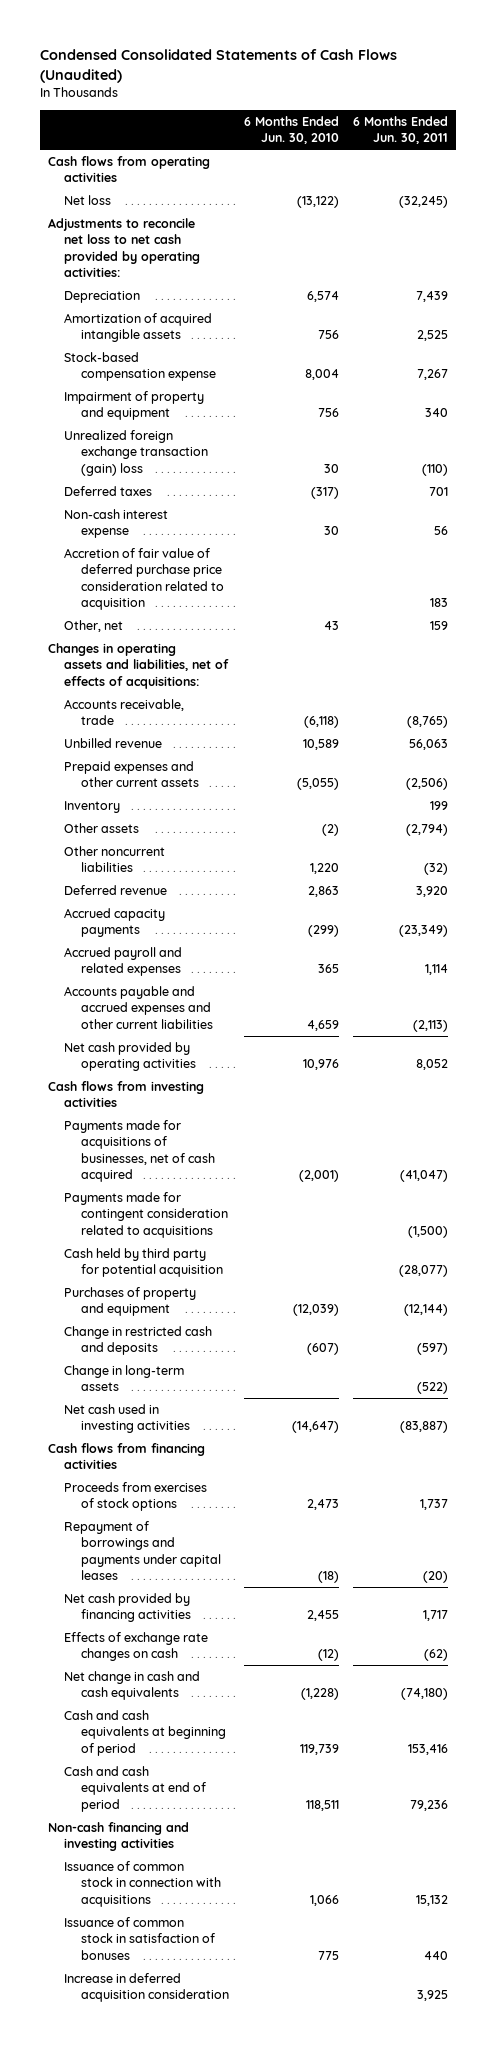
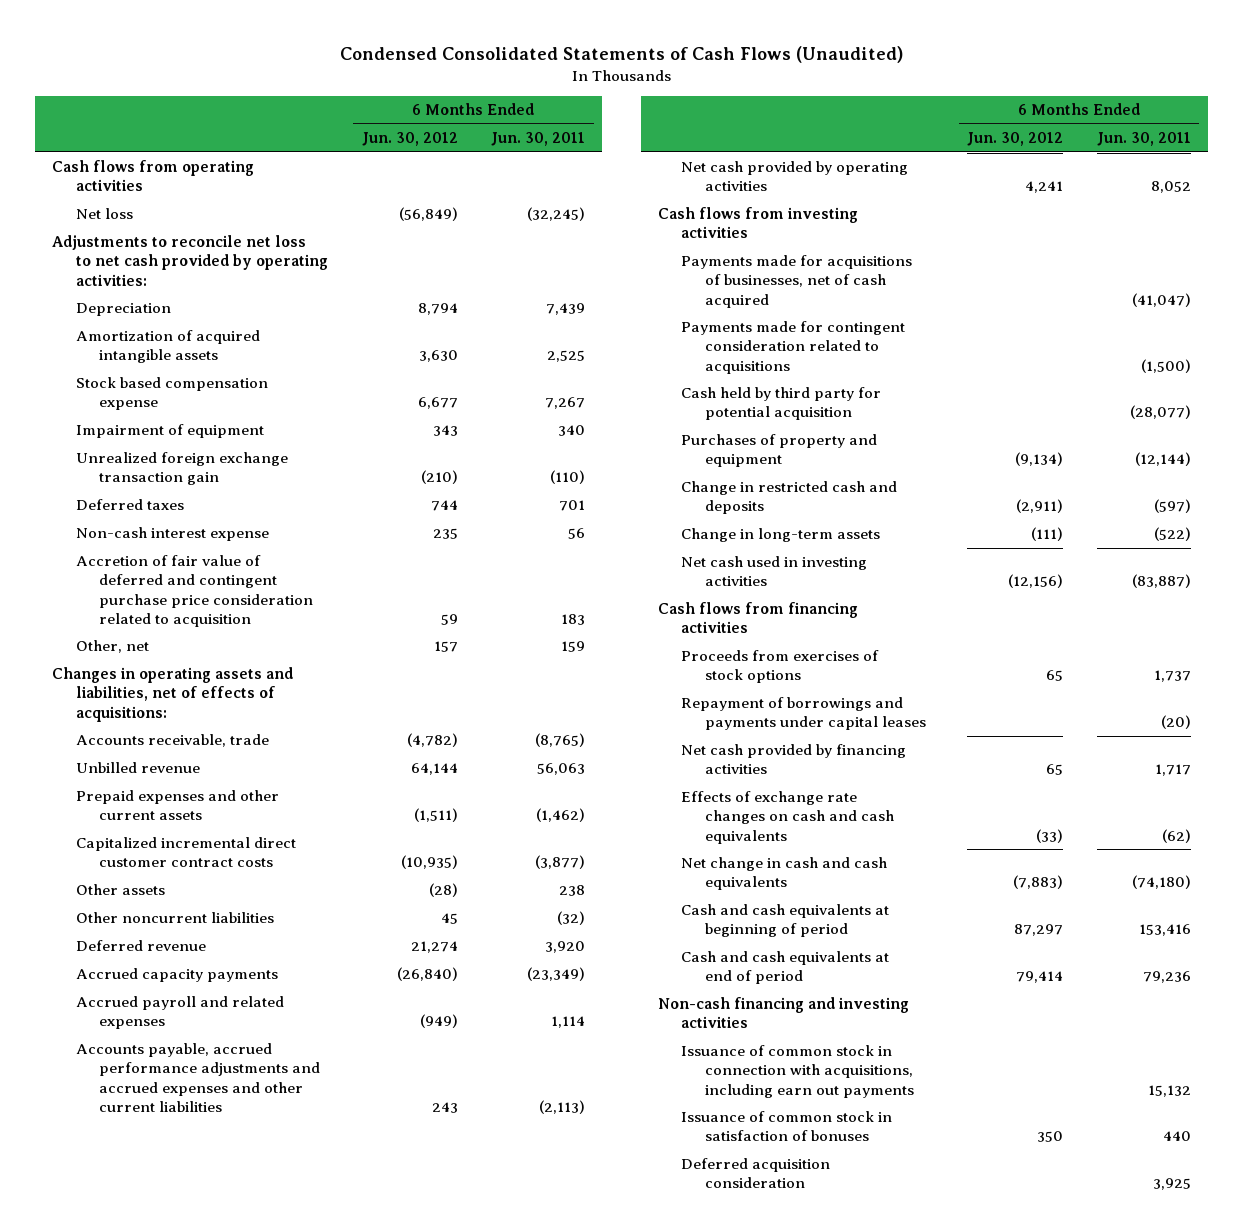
[243,115,339,145] 6 Months Ended Jun. 30, 2010 -> none
none -> [361,132,458,147] Jun. 30, 2012
[64,351,217,382] Stock-based compensation expense -> [75,377,268,411] Stock based compensation expense
[64,390,205,421] Impairment of property and equipment -> [75,424,264,439] Impairment of equipment
[64,429,209,476] Unrealized foreign exchange transaction (gain) loss -> [75,452,288,486] Unrealized foreign exchange transaction gain
[64,547,225,611] Accretion of fair value of deferred purchase price consideration related to acquisition -> [75,555,314,627] Accretion of fair value of deferred and contingent purchase price consideration related to acquisition
[64,800,121,813] Inventory -> none
[406,778,449,791] (2,506) -> [536,808,586,823] (1,462)
none -> [75,837,296,868] Capitalized incremental direct customer contract costs
[406,823,449,836] (2,794) -> [559,885,586,897] 238
[64,985,214,1029] Accounts payable and accrued expenses and other current liabilities -> [75,1043,321,1112] Accounts payable, accrued performance adjustments and accrued expenses and other current liabilities
[64,1631,209,1662] Effects of exchange rate changes on cash -> [681,791,894,844] Effects of exchange rate changes on cash and cash equivalents
[64,1860,222,1907] Issuance of common stock in connection with acquisitions -> [681,1045,914,1098] Issuance of common stock in connection with acquisitions, including earn out payments
[64,1972,230,2003] Increase in deferred acquisition consideration -> [681,1158,831,1189] Deferred acquisition consideration

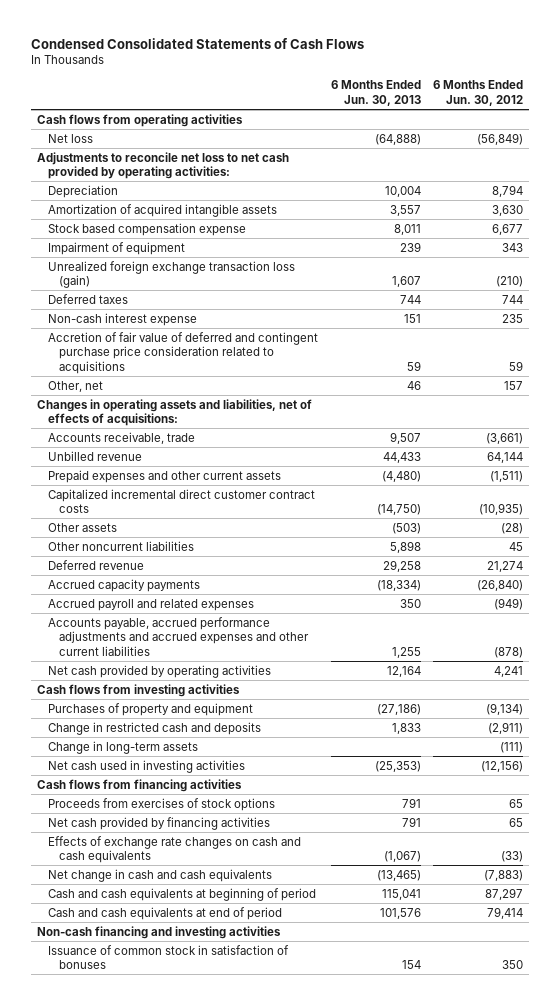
[339,45,903,63] Condensed Consolidated Statements of Cash Flows (Unaudited) -> [31,37,365,49] Condensed Consolidated Statements of Cash Flows
[491,132,586,147] Jun. 30, 2011 -> none
none -> [330,80,421,106] 6 Months Ended Jun. 30, 2013
[75,452,288,486] Unrealized foreign exchange transaction gain -> [48,260,296,289] Unrealized foreign exchange transaction loss (gain)
[75,555,314,627] Accretion of fair value of deferred and contingent purchase price consideration related to acquisition -> [48,331,319,374] Accretion of fair value of deferred and contingent purchase price consideration related to acquisitions
[406,733,458,748] (4,782) -> [486,432,524,444] (3,661)
[431,1101,458,1113] 243 -> [494,646,524,658] (878)
[681,255,913,308] Payments made for acquisitions of businesses, net of cash acquired -> none
[681,321,906,374] Payments made for contingent consideration related to acquisitions -> none
[681,387,882,421] Cash held by third party for potential acquisition -> none
[681,697,926,731] Repayment of borrowings and payments under capital leases -> none
[681,1045,914,1098] Issuance of common stock in connection with acquisitions, including earn out payments -> none
[681,1158,831,1189] Deferred acquisition consideration -> none

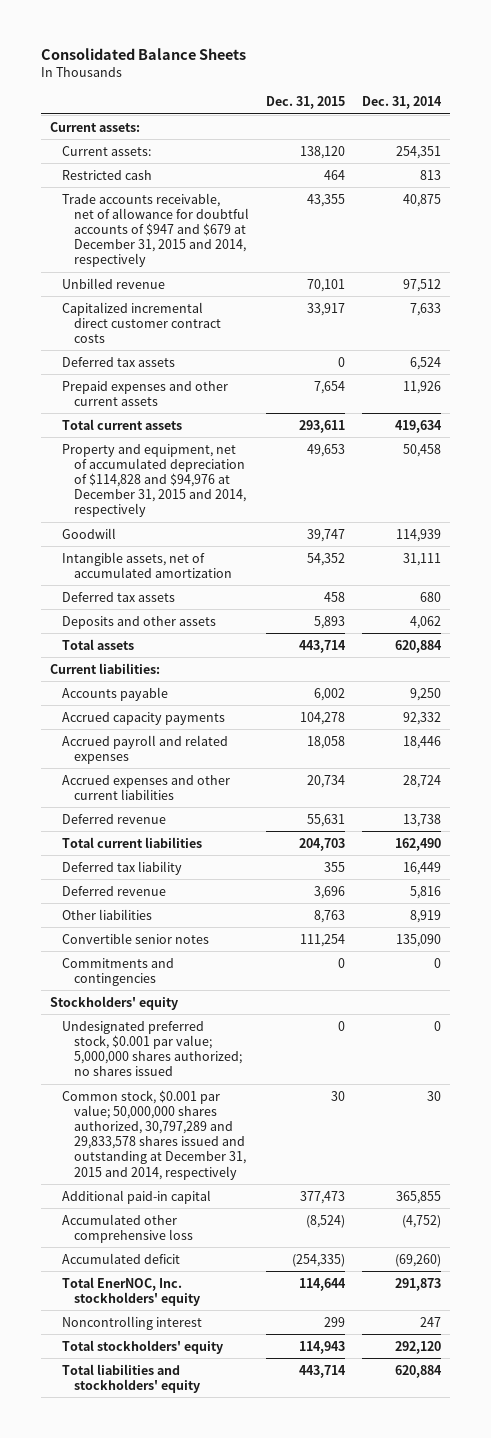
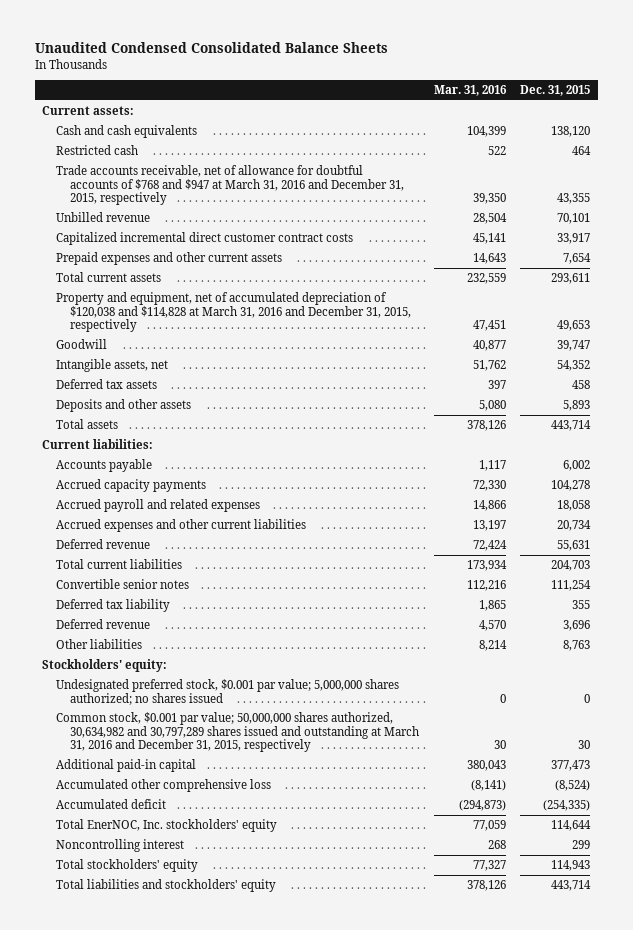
[41,48,247,61] Consolidated Balance Sheets -> [35,41,389,53] Unaudited Condensed Consolidated Balance Sheets
[362,96,443,110] Dec. 31, 2014 -> none
none -> [433,85,507,97] Mar. 31, 2016
[62,145,152,156] Current assets: -> [56,125,198,139] Cash and cash equivalents
[62,192,250,268] Trade accounts receivable, net of allowance for doubtful accounts of $947 and $679 at December 31, 2015 and 2014, respectively -> [56,165,405,206] Trade accounts receivable, net of allowance for doubtful accounts of $768 and $947 at March 31, 2016 and December 31, 2015, respectively
[62,356,176,367] Deferred tax assets -> none
[62,443,247,518] Property and equipment, net of accumulated depreciation of $114,828 and $94,976 at December 31, 2015 and 2014, respectively -> [56,292,412,333] Property and equipment, net of accumulated depreciation of $120,038 and $114,828 at March 31, 2016 and December 31, 2015, respectively
[62,551,233,578] Intangible assets, net of accumulated amortization -> [56,359,169,373] Intangible assets, net
[62,932,210,944] Convertible senior notes -> [56,579,190,590] Convertible senior notes
[62,957,175,986] Commitments and contingencies -> none
[49,995,178,1010] Stockholders' equity -> [42,659,168,673] Stockholders' equity:
[62,1089,247,1180] Common stock, $0.001 par value; 50,000,000 shares authorized, 30,797,289 and 29,833,578 shares issued and outstanding at December 31, 2015 and 2014, respectively -> [56,712,420,753] Common stock, $0.001 par value; 50,000,000 shares authorized, 30,634,982 and 30,797,289 shares issued and outstanding at March 31, 2016 and December 31, 2015, respectively

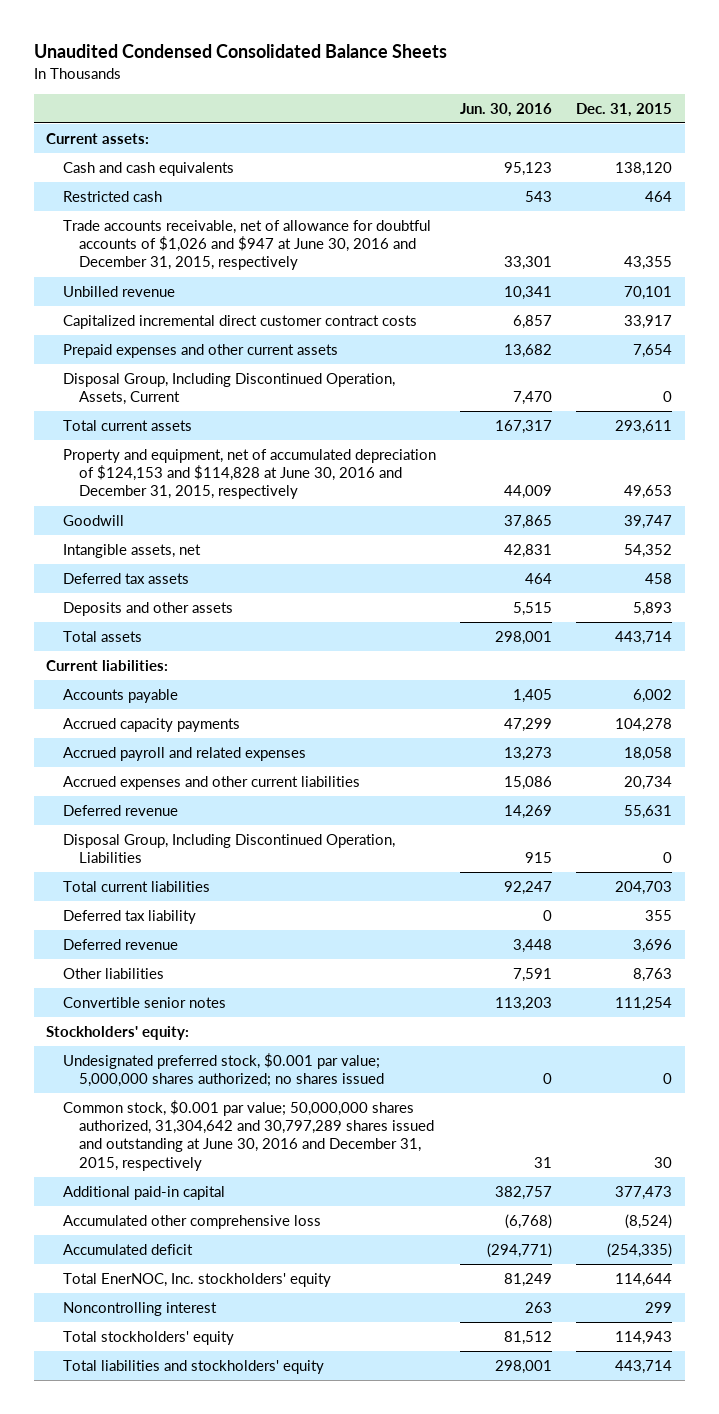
[433,85,507,97] Mar. 31, 2016 -> none
none -> [460,102,553,117] Jun. 30, 2016
[56,165,405,206] Trade accounts receivable, net of allowance for doubtful accounts of $768 and $947 at March 31, 2016 and December 31, 2015, respectively -> [62,220,431,271] Trade accounts receivable, net of allowance for doubtful accounts of $1,026 and $947 at June 30, 2016 and December 31, 2015, respectively
none -> [62,373,395,406] Disposal Group, Including Discontinued Operation, Assets, Current
[56,292,412,333] Property and equipment, net of accumulated depreciation of $120,038 and $114,828 at March 31, 2016 and December 31, 2015, respectively -> [62,449,436,500] Property and equipment, net of accumulated depreciation of $124,153 and $114,828 at June 30, 2016 and December 31, 2015, respectively
none -> [62,834,395,864] Disposal Group, Including Discontinued Operation, Liabilities
[56,579,190,590] Convertible senior notes -> [62,997,226,1009] Convertible senior notes
[56,712,420,753] Common stock, $0.001 par value; 50,000,000 shares authorized, 30,634,982 and 30,797,289 shares issued and outstanding at March 31, 2016 and December 31, 2015, respectively -> [62,1100,435,1171] Common stock, $0.001 par value; 50,000,000 shares authorized, 31,304,642 and 30,797,289 shares issued and outstanding at June 30, 2016 and December 31, 2015, respectively

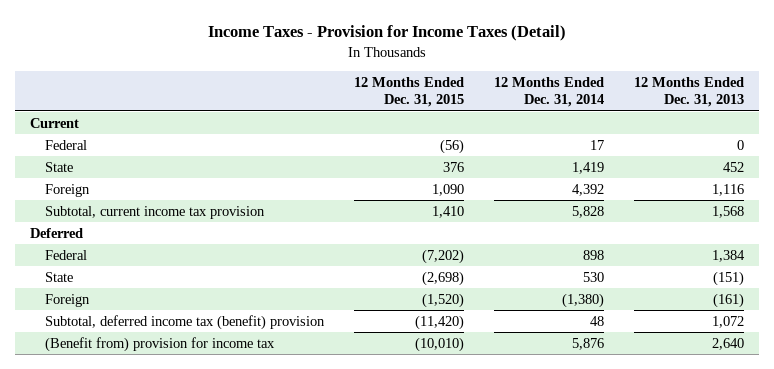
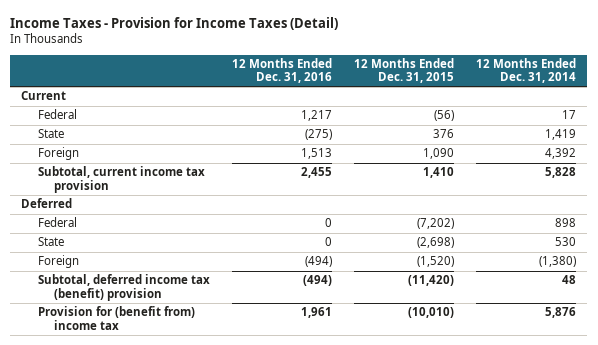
[633,77,744,108] 12 Months Ended Dec. 31, 2013 -> none
none -> [231,57,332,84] 12 Months Ended Dec. 31, 2016
[44,336,275,352] (Benefit from) provision for income tax -> [37,306,195,330] Provision for (benefit from) income tax

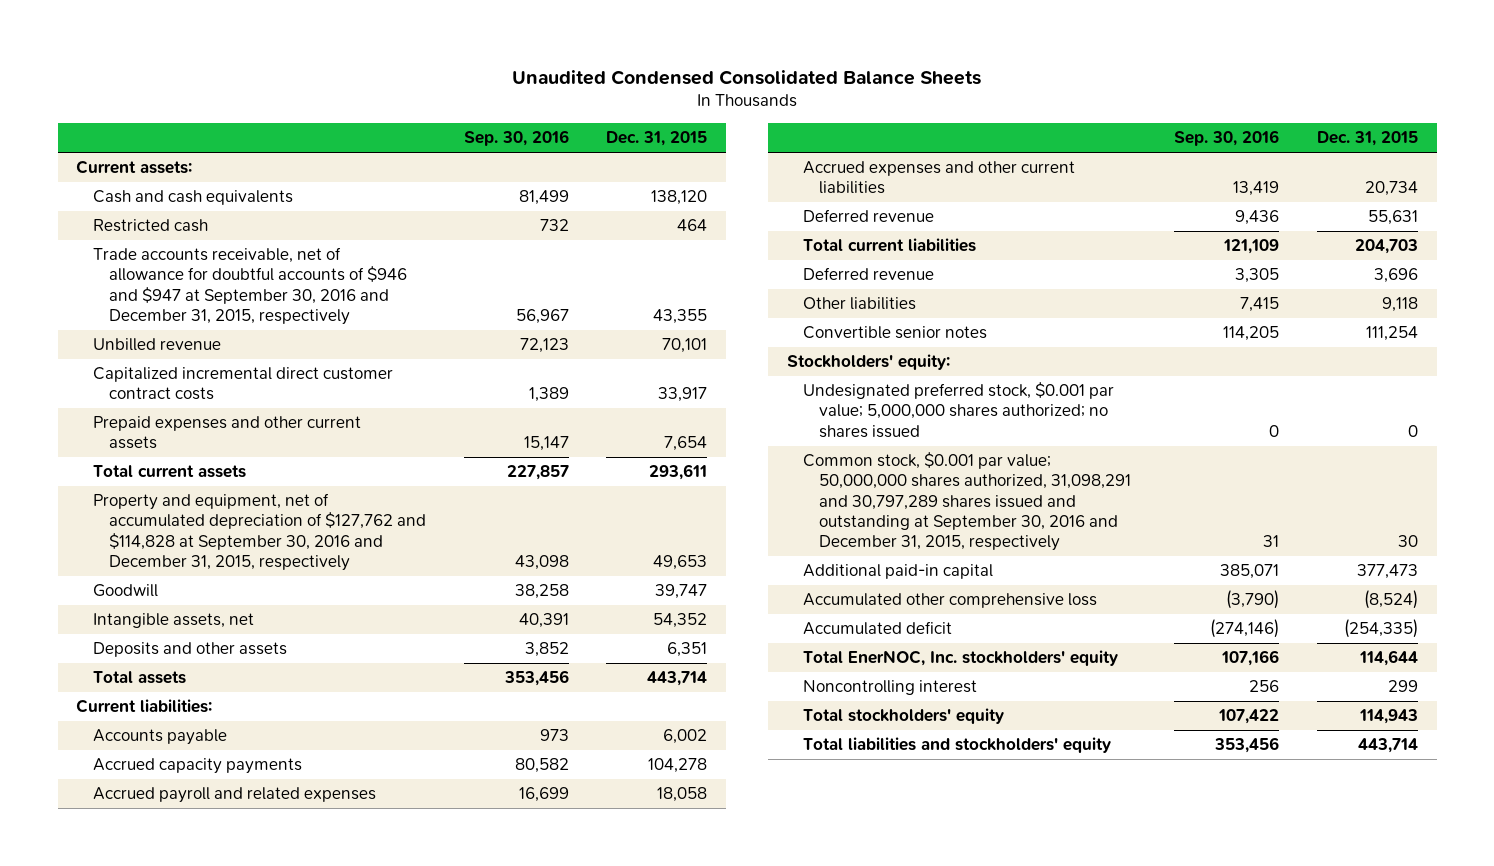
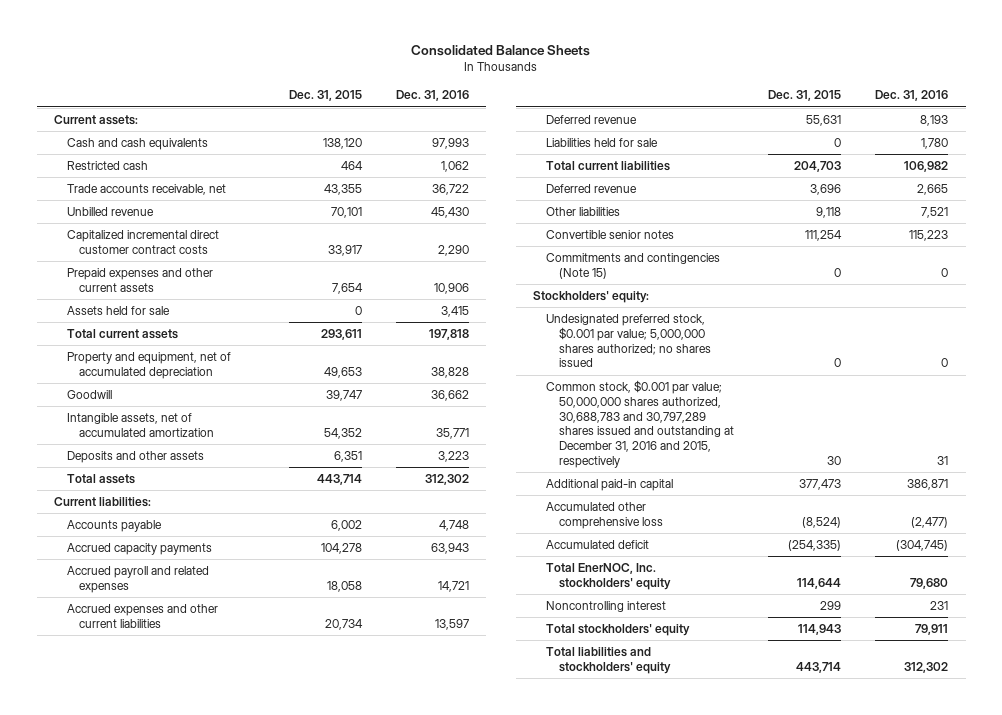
[512,69,982,85] Unaudited Condensed Consolidated Balance Sheets -> [411,45,591,57] Consolidated Balance Sheets
[463,130,569,147] Sep. 30, 2016 -> none
none -> [396,90,470,102] Dec. 31, 2016
[92,247,407,325] Trade accounts receivable, net of allowance for doubtful accounts of $946 and $947 at September 30, 2016 and December 31, 2015, respectively -> [66,184,226,196] Trade accounts receivable, net
none -> [66,306,170,316] Assets held for sale
[92,493,426,571] Property and equipment, net of accumulated depreciation of $127,762 and $114,828 at September 30, 2016 and December 31, 2015, respectively -> [66,352,231,379] Property and equipment, net of accumulated depreciation
[92,613,254,629] Intangible assets, net -> [66,413,215,437] Intangible assets, net of accumulated amortization
none -> [545,138,658,148] Liabilities held for sale
none -> [545,253,720,279] Commitments and contingencies (Note 15)
[803,452,1132,551] Common stock, $0.001 par value; 50,000,000 shares authorized, 31,098,291 and 30,797,289 shares issued and outstanding at September 30, 2016 and December 31, 2015, respectively -> [545,380,734,469] Common stock, $0.001 par value; 50,000,000 shares authorized, 30,688,783 and 30,797,289 shares issued and outstanding at December 31, 2016 and 2015, respectively

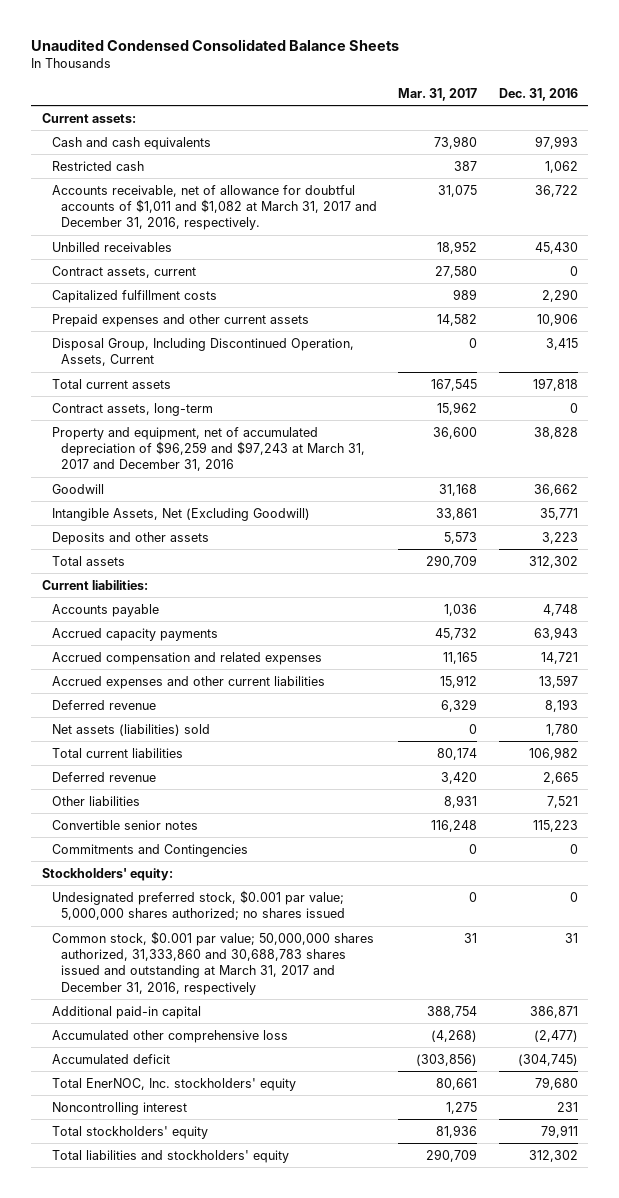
[411,45,591,57] Consolidated Balance Sheets -> [31,38,400,51] Unaudited Condensed Consolidated Balance Sheets
[288,90,362,102] Dec. 31, 2015 -> none
none -> [398,87,478,101] Mar. 31, 2017
[66,184,226,196] Trade accounts receivable, net -> [51,184,378,231] Accounts receivable, net of allowance for doubtful accounts of $1,011 and $1,082 at March 31, 2017 and December 31, 2016, respectively.
[66,207,154,217] Unbilled revenue -> [51,241,172,252] Unbilled receivables
none -> [51,265,196,278] Contract assets, current
[66,230,219,254] Capitalized incremental direct customer contract costs -> [51,289,217,303] Capitalized fulfillment costs
[66,306,170,316] Assets held for sale -> [51,337,354,367] Disposal Group, Including Discontinued Operation, Assets, Current
none -> [51,402,213,416] Contract assets, long-term
[66,352,231,379] Property and equipment, net of accumulated depreciation -> [51,426,366,472] Property and equipment, net of accumulated depreciation of $96,259 and $97,243 at March 31, 2017 and December 31, 2016
[66,413,215,437] Intangible assets, net of accumulated amortization -> [51,507,310,521] Intangible Assets, Net (Excluding Goodwill)
[66,566,209,593] Accrued payroll and related expenses -> [51,651,322,665] Accrued compensation and related expenses
[545,138,658,148] Liabilities held for sale -> [51,723,210,736] Net assets (liabilities) sold
[545,253,720,279] Commitments and contingencies (Note 15) -> [51,843,248,857] Commitments and Contingencies
[545,380,734,469] Common stock, $0.001 par value; 50,000,000 shares authorized, 30,688,783 and 30,797,289 shares issued and outstanding at December 31, 2016 and 2015, respectively -> [51,930,374,995] Common stock, $0.001 par value; 50,000,000 shares authorized, 31,333,860 and 30,688,783 shares issued and outstanding at March 31, 2017 and December 31, 2016, respectively

